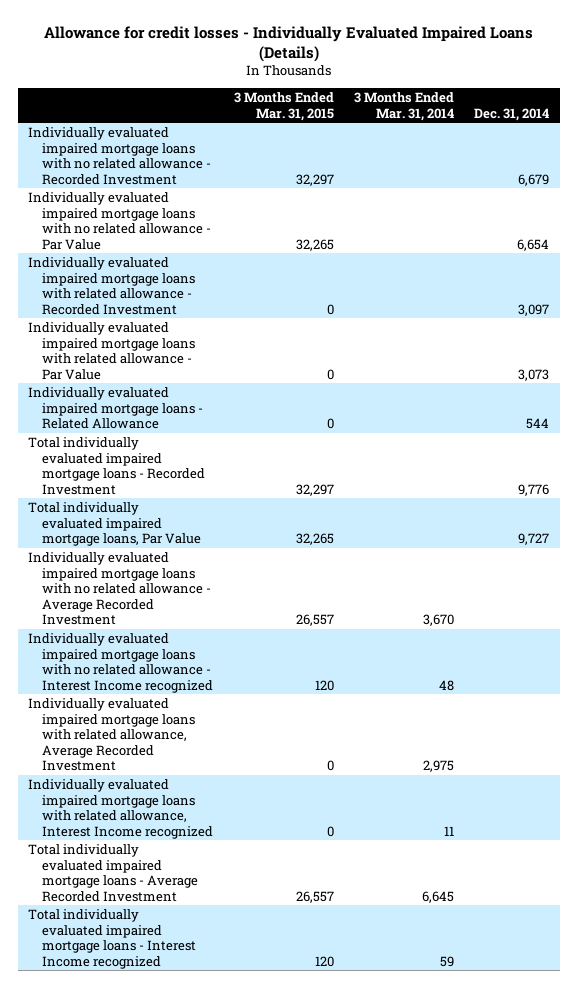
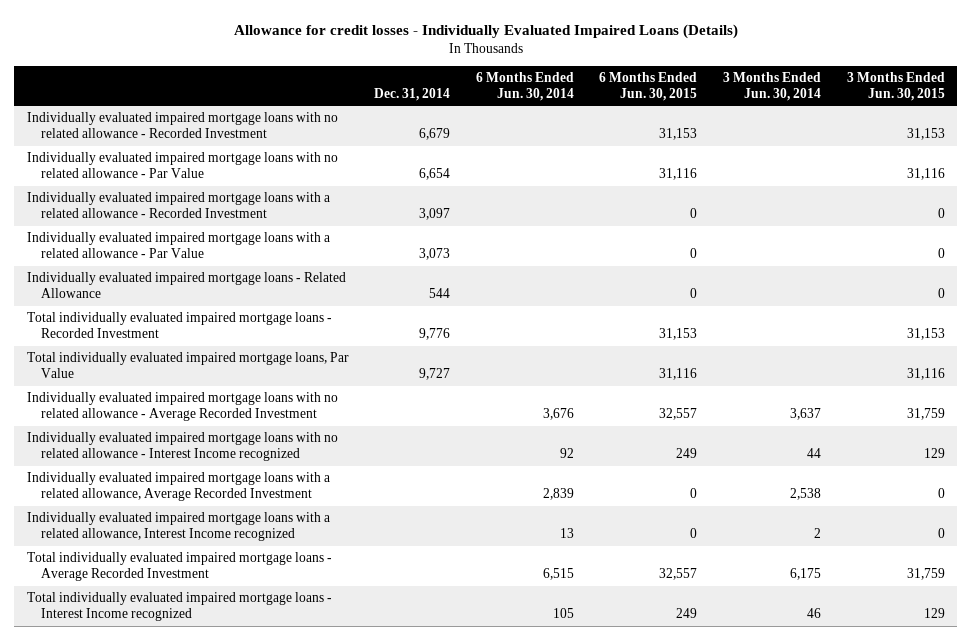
[233,92,334,121] 3 Months Ended Mar. 31, 2015 -> none
[354,92,455,121] 3 Months Ended Mar. 31, 2014 -> none
none -> [475,72,574,101] 6 Months Ended Jun. 30, 2014
none -> [599,72,698,101] 6 Months Ended Jun. 30, 2015
none -> [723,72,822,101] 3 Months Ended Jun. 30, 2014
none -> [846,72,945,101] 3 Months Ended Jun. 30, 2015
[27,257,196,315] Individually evaluated impaired mortgage loans with related allowance - Recorded Investment -> [26,192,330,218] Individually evaluated impaired mortgage loans with a related allowance - Recorded Investment
[27,322,196,380] Individually evaluated impaired mortgage loans with related allowance - Par Value -> [26,232,330,258] Individually evaluated impaired mortgage loans with a related allowance - Par Value
[27,698,196,772] Individually evaluated impaired mortgage loans with related allowance, Average Recorded Investment -> [26,472,330,501] Individually evaluated impaired mortgage loans with a related allowance, Average Recorded Investment
[27,779,214,839] Individually evaluated impaired mortgage loans with related allowance, Interest Income recognized -> [26,512,330,541] Individually evaluated impaired mortgage loans with a related allowance, Interest Income recognized

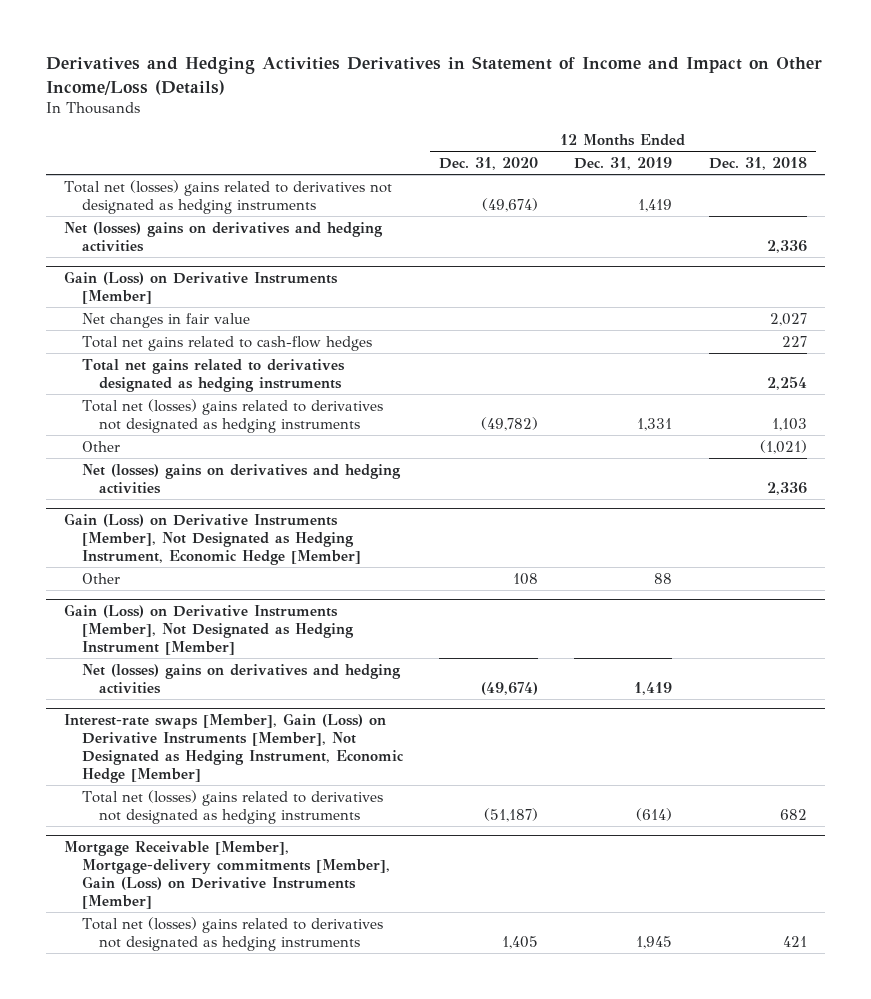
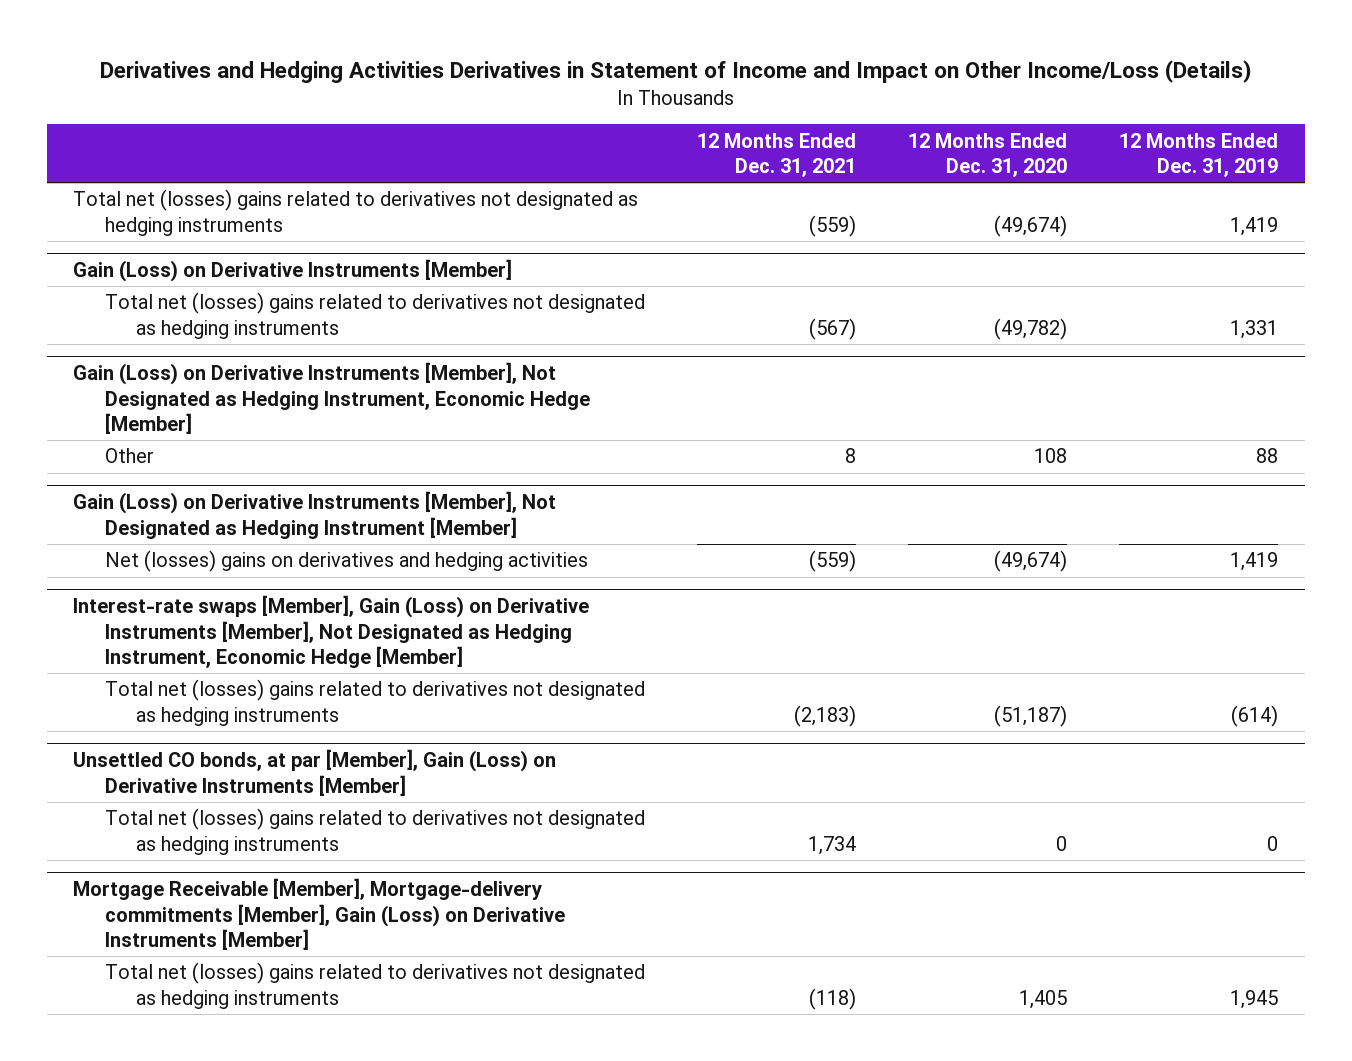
[708,156,807,170] Dec. 31, 2018 -> none
none -> [696,132,856,178] 12 Months Ended Dec. 31, 2021
[64,221,384,252] Net (losses) gains on derivatives and hedging activities -> none
[81,312,250,328] Net changes in fair value -> none
[81,335,372,351] Total net gains related to cash-flow hedges -> none
[81,358,345,392] Total net gains related to derivatives designated as hedging instruments -> none
[81,440,120,452] Other -> none
[81,463,401,494] Net (losses) gains on derivatives and hedging activities -> none
none -> [73,749,557,796] Unsettled CO bonds, at par [Member], Gain (Loss) on Derivative Instruments [Member]
none -> [104,808,645,855] Total net (losses) gains related to derivatives not designated as hedging instruments

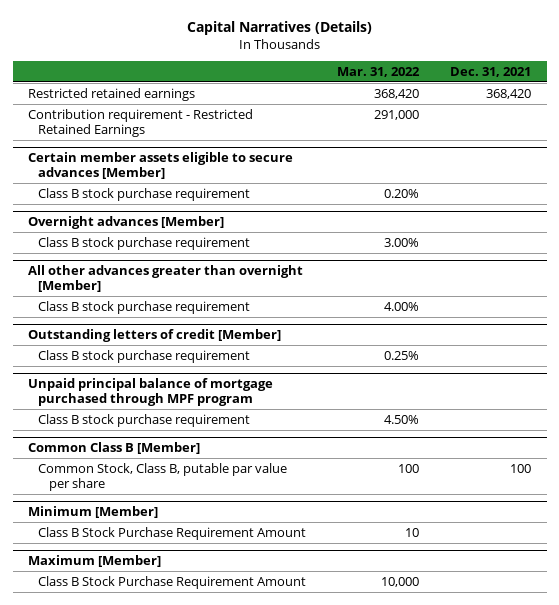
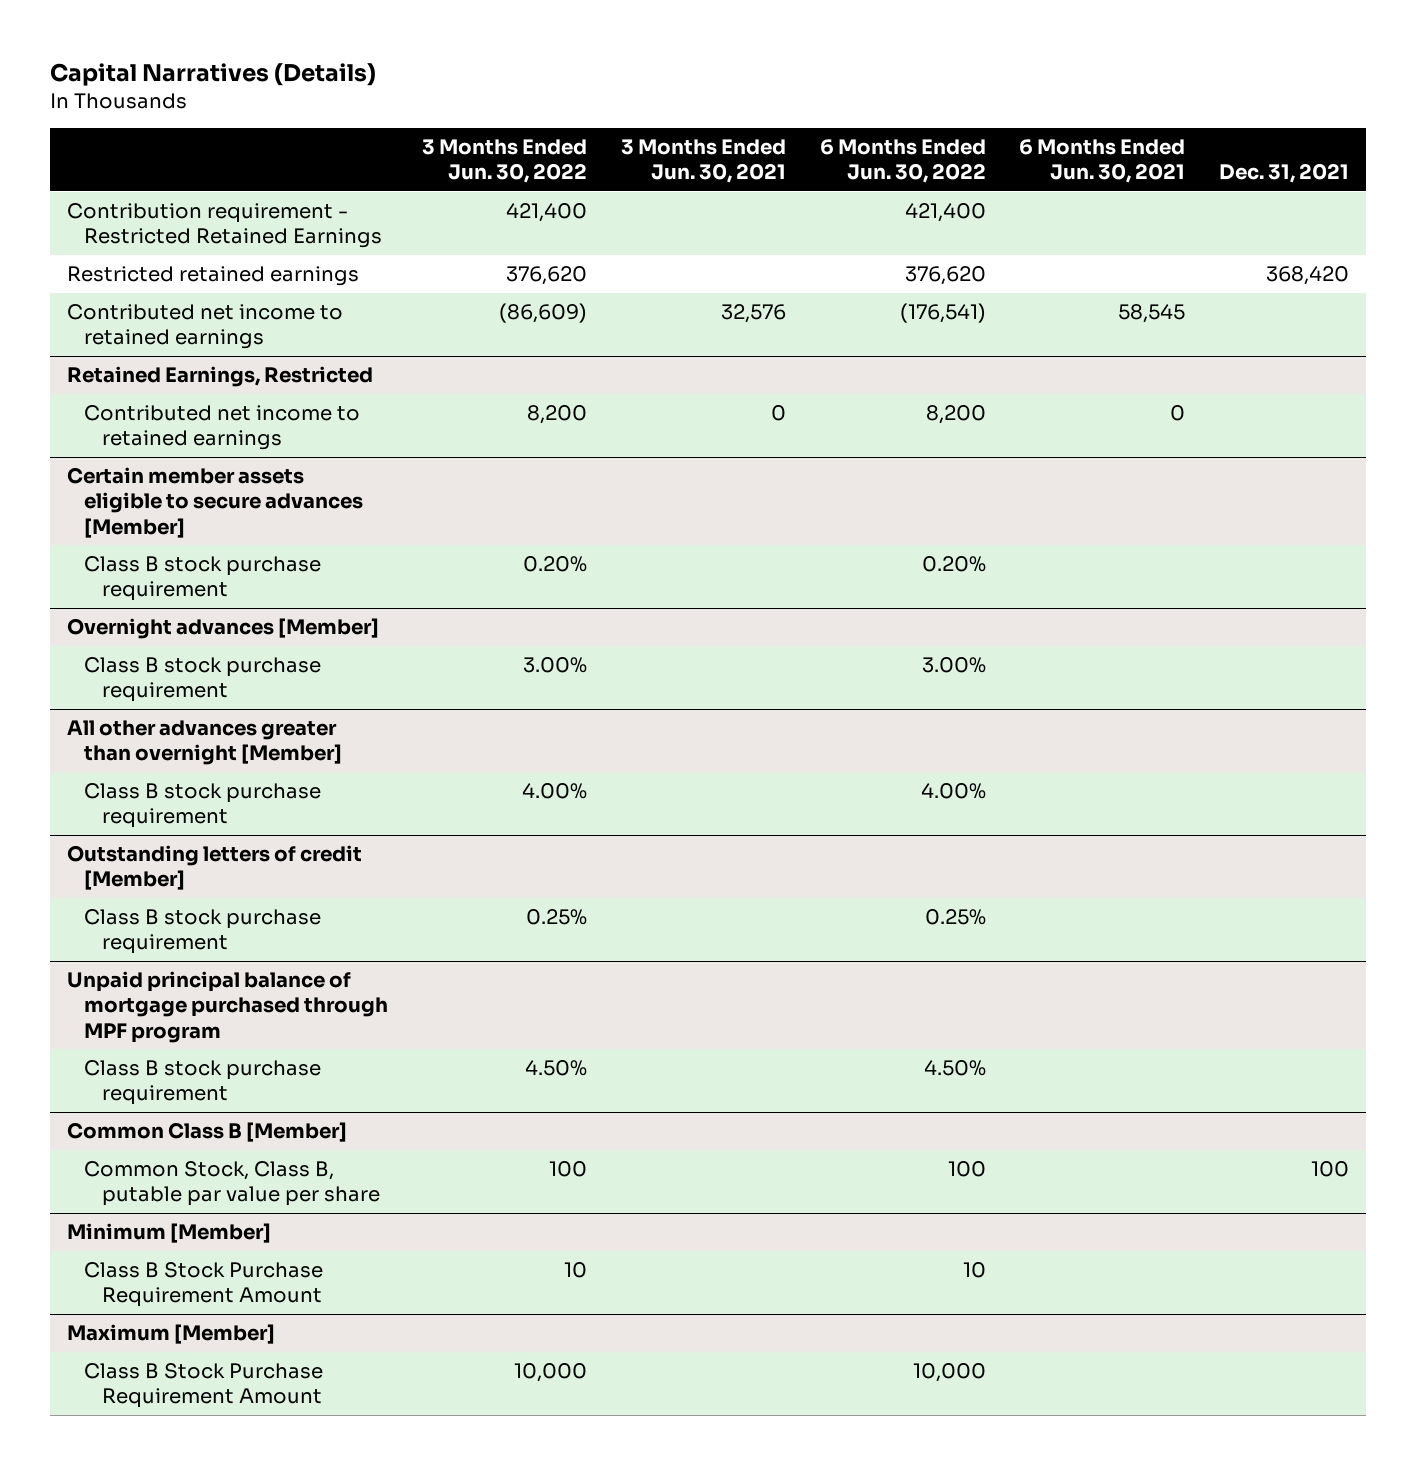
[337,66,421,77] Mar. 31, 2022 -> none
none -> [422,138,588,184] 3 Months Ended Jun. 30, 2022
none -> [620,138,786,184] 3 Months Ended Jun. 30, 2021
none -> [819,138,986,184] 6 Months Ended Jun. 30, 2022
none -> [1019,138,1186,184] 6 Months Ended Jun. 30, 2021
[28,87,196,101] Restricted retained earnings -> [67,266,360,287] Restricted retained earnings
none -> [67,304,344,350] Contributed net income to retained earnings
none -> [67,366,374,388] Retained Earnings, Restricted
none -> [84,405,361,451] Contributed net income to retained earnings

